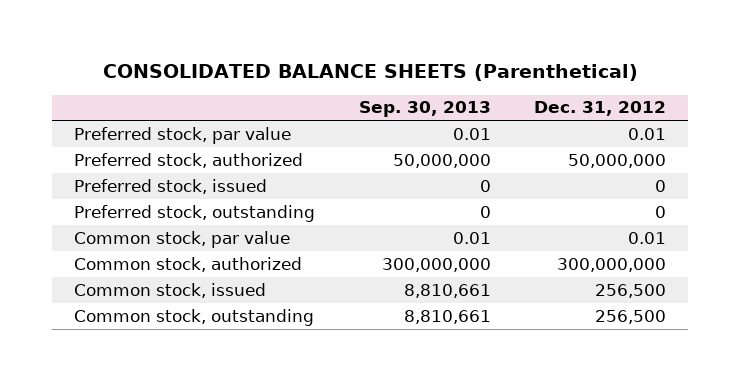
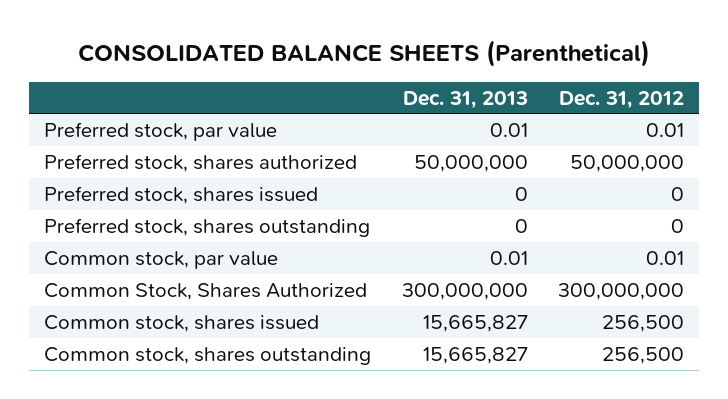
[358,101,491,118] Sep. 30, 2013 -> none
none -> [402,90,528,109] Dec. 31, 2013
[74,152,304,168] Preferred stock, authorized -> [43,153,357,172] Preferred stock, shares authorized
[74,178,268,194] Preferred stock, issued -> [43,185,318,204] Preferred stock, shares issued
[74,204,316,222] Preferred stock, outstanding -> [43,217,370,237] Preferred stock, shares outstanding
[74,256,303,272] Common stock, authorized -> [43,282,367,300] Common Stock, Shares Authorized
[74,282,267,298] Common stock, issued -> [43,314,319,332] Common stock, shares issued
[74,308,315,326] Common stock, outstanding -> [43,346,371,365] Common stock, shares outstanding

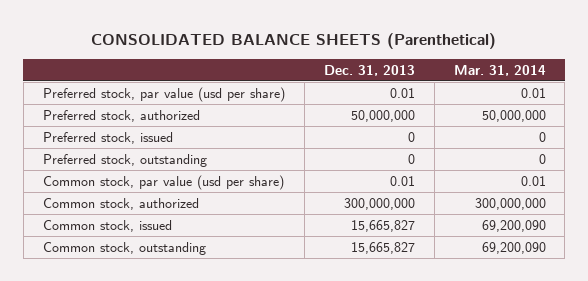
[559,90,685,109] Dec. 31, 2012 -> none
none -> [453,64,546,76] Mar. 31, 2014
[43,121,277,141] Preferred stock, par value -> [42,86,285,102] Preferred stock, par value (usd per share)
[43,153,357,172] Preferred stock, shares authorized -> [42,109,200,122] Preferred stock, authorized
[43,185,318,204] Preferred stock, shares issued -> [42,131,173,144] Preferred stock, issued
[43,217,370,237] Preferred stock, shares outstanding -> [42,153,207,167] Preferred stock, outstanding
[43,250,278,269] Common stock, par value -> [42,174,284,190] Common stock, par value (usd per share)
[43,282,367,300] Common Stock, Shares Authorized -> [42,197,199,210] Common stock, authorized
[43,314,319,332] Common stock, shares issued -> [42,219,172,232] Common stock, issued
[43,346,371,365] Common stock, shares outstanding -> [42,241,206,255] Common stock, outstanding

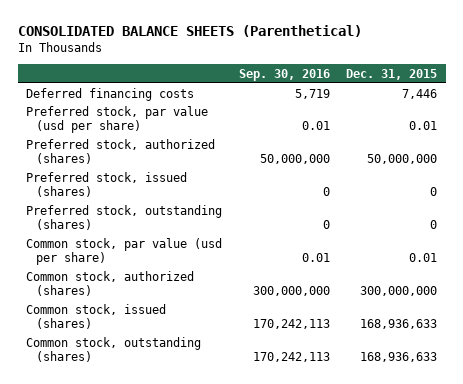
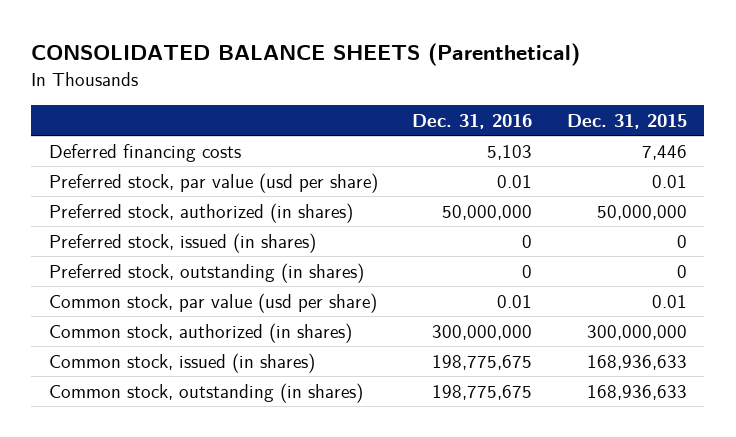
[238,68,330,81] Sep. 30, 2016 -> none
none -> [412,113,533,129] Dec. 31, 2016
[25,138,215,165] Preferred stock, authorized (shares) -> [48,202,353,223] Preferred stock, authorized (in shares)
[25,171,187,198] Preferred stock, issued (shares) -> [48,232,316,253] Preferred stock, issued (in shares)
[25,204,222,231] Preferred stock, outstanding (shares) -> [48,262,364,283] Preferred stock, outstanding (in shares)
[25,270,194,297] Common stock, authorized (shares) -> [48,322,352,343] Common stock, authorized (in shares)
[25,303,166,330] Common stock, issued (shares) -> [48,352,315,373] Common stock, issued (in shares)
[25,336,201,363] Common stock, outstanding (shares) -> [48,382,363,403] Common stock, outstanding (in shares)

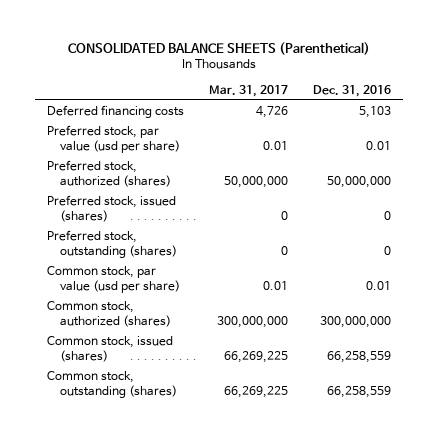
[567,113,688,129] Dec. 31, 2015 -> none
none -> [209,84,289,97] Mar. 31, 2017
[48,202,353,223] Preferred stock, authorized (in shares) -> [47,160,172,187] Preferred stock, authorized (shares)
[48,232,316,253] Preferred stock, issued (in shares) -> [47,195,177,222] Preferred stock, issued (shares)
[48,262,364,283] Preferred stock, outstanding (in shares) -> [47,230,178,258] Preferred stock, outstanding (shares)
[48,322,352,343] Common stock, authorized (in shares) -> [47,301,172,327] Common stock, authorized (shares)
[48,352,315,373] Common stock, issued (in shares) -> [47,336,174,362] Common stock, issued (shares)
[432,354,533,370] 198,775,675 -> [326,350,391,363] 66,258,559
[48,382,363,403] Common stock, outstanding (in shares) -> [47,371,178,398] Common stock, outstanding (shares)
[432,384,533,400] 198,775,675 -> [326,385,391,398] 66,258,559

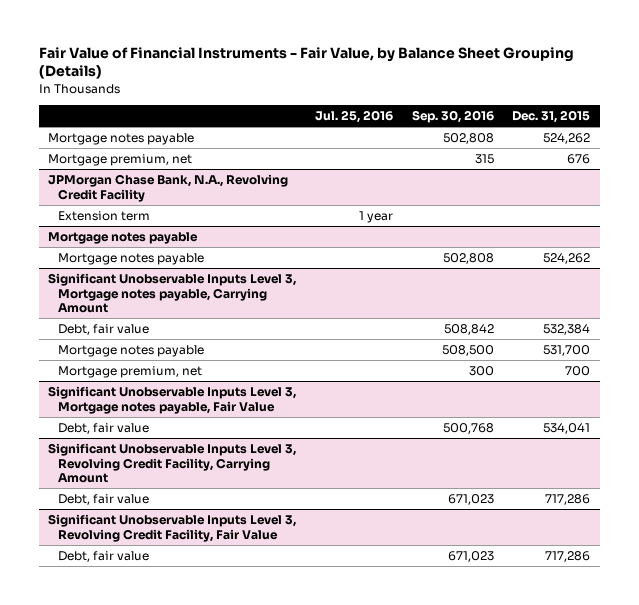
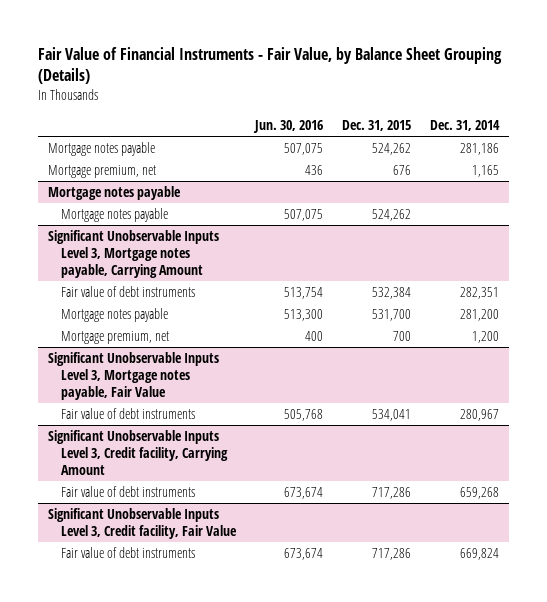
[315,109,394,123] Jul. 25, 2016 -> none
[411,109,494,123] Sep. 30, 2016 -> none
none -> [252,120,323,134] Jun. 30, 2016
none -> [430,120,501,132] Dec. 31, 2014
[48,174,289,202] JPMorgan Chase Bank, N.A., Revolving Credit Facility -> none
[58,211,151,222] Extension term -> none
[58,324,150,336] Debt, fair value -> [60,286,195,298] Fair value of debt instruments
[58,423,150,435] Debt, fair value -> [60,408,195,420] Fair value of debt instruments
[48,443,297,484] Significant Unobservable Inputs Level 3, Revolving Credit Facility, Carrying Amount -> [47,430,228,475] Significant Unobservable Inputs Level 3, Credit facility, Carrying Amount
[58,494,150,506] Debt, fair value -> [60,486,195,498] Fair value of debt instruments
[48,514,297,542] Significant Unobservable Inputs Level 3, Revolving Credit Facility, Fair Value -> [47,508,237,539] Significant Unobservable Inputs Level 3, Credit facility, Fair Value
[58,551,150,563] Debt, fair value -> [60,547,195,559] Fair value of debt instruments

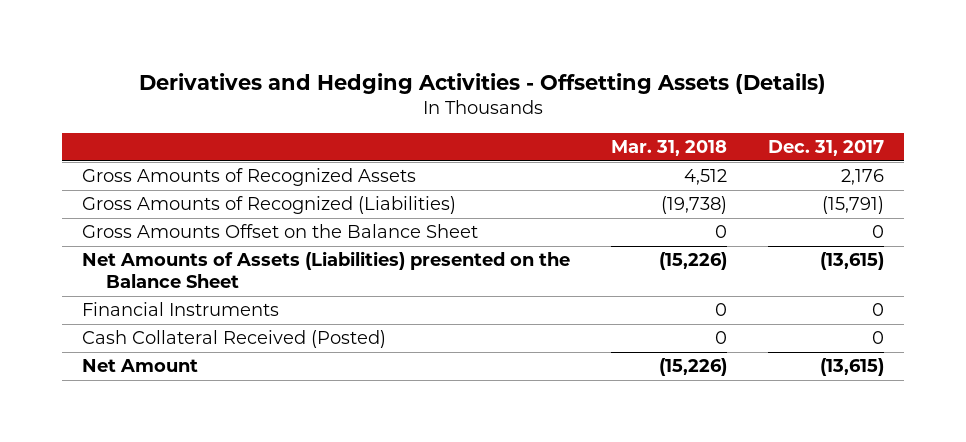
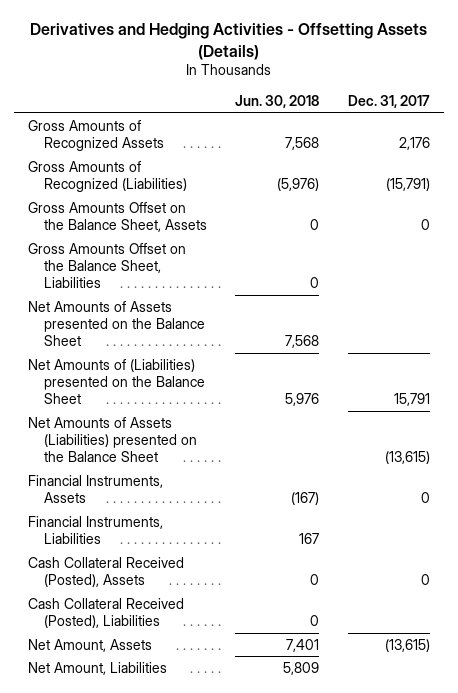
[610,139,727,156] Mar. 31, 2018 -> none
none -> [235,95,320,109] Jun. 30, 2018
[82,224,479,239] Gross Amounts Offset on the Balance Sheet -> [27,201,207,233] Gross Amounts Offset on the Balance Sheet, Assets
none -> [27,242,186,289] Gross Amounts Offset on the Balance Sheet, Liabilities
none -> [27,300,205,347] Net Amounts of Assets presented on the Balance Sheet
none -> [27,358,205,405] Net Amounts of (Liabilities) presented on the Balance Sheet
[82,302,280,317] Financial Instruments -> [27,474,163,504] Financial Instruments, Assets
none -> [27,515,163,545] Financial Instruments, Liabilities
[82,330,387,349] Cash Collateral Received (Posted) -> [27,556,184,588] Cash Collateral Received (Posted), Assets
none -> [27,597,184,629] Cash Collateral Received (Posted), Liabilities
[82,359,199,373] Net Amount -> [27,638,152,652] Net Amount, Assets
none -> [27,661,167,675] Net Amount, Liabilities

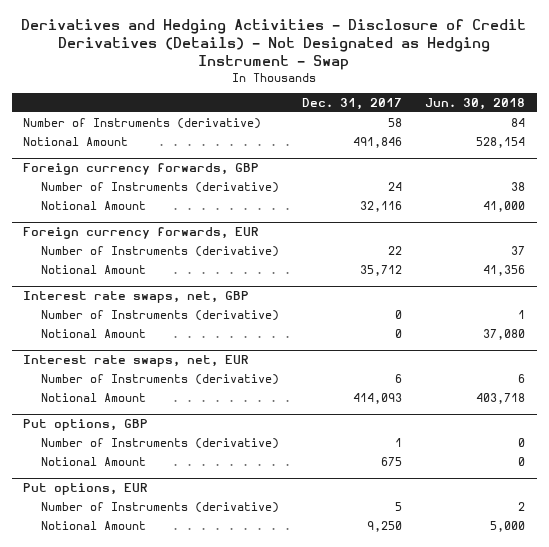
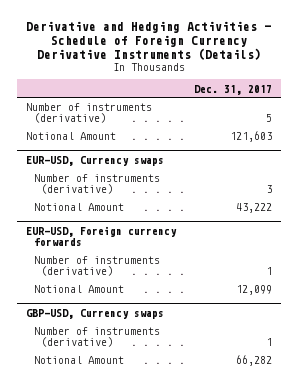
[21,18,527,70] Derivatives and Hedging Activities - Disclosure of Credit Derivatives (Details) - Not Designated as Hedging Instrument - Swap -> [26,21,272,60] Derivative and Hedging Activities - Schedule of Foreign Currency Derivative Instruments (Details)
[425,97,526,110] Jun. 30, 2018 -> none
[23,162,260,175] Foreign currency forwards, GBP -> none
[23,290,250,303] Interest rate swaps, net, GBP -> none
[23,354,250,367] Interest rate swaps, net, EUR -> none
[40,373,279,385] Number of Instruments (derivative) -> none
[40,392,146,402] Notional Amount -> none
[23,418,149,431] Put options, GBP -> none
[40,437,279,449] Number of Instruments (derivative) -> none
[40,456,146,466] Notional Amount -> none
[23,482,149,495] Put options, EUR -> none
[40,501,279,513] Number of Instruments (derivative) -> none
[40,520,146,530] Notional Amount -> none
[23,117,262,129] Number of Instruments (derivative) -> [26,103,153,124] Number of instruments (derivative)
[388,117,403,127] 58 -> [266,114,273,123] 5
[353,136,403,148] 491,846 -> [230,131,273,143] 121,603
none -> [26,155,165,166] EUR-USD, Currency swaps
[40,181,279,193] Number of Instruments (derivative) -> [33,174,160,195] Number of instruments (derivative)
[388,181,403,191] 24 -> [266,185,273,194] 3
[360,200,403,212] 32,116 -> [236,203,273,214] 43,222
[23,226,260,239] Foreign currency forwards, EUR -> [26,225,178,246] EUR-USD, Foreign currency forwards
[40,245,279,257] Number of Instruments (derivative) -> [33,256,160,277] Number of instruments (derivative)
[388,245,403,255] 22 -> [266,267,273,276] 1
[360,264,403,276] 35,712 -> [236,285,273,296] 12,099
none -> [26,308,165,319] GBP-USD, Currency swaps
[40,309,279,321] Number of Instruments (derivative) -> [33,327,160,348] Number of instruments (derivative)
[395,309,403,319] 0 -> [266,338,273,347] 1
[395,328,403,338] 0 -> [236,355,273,367] 66,282

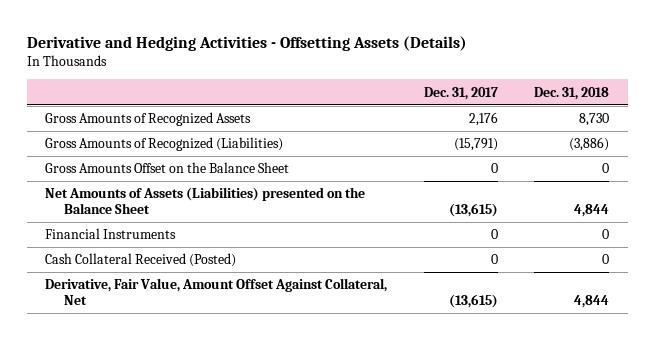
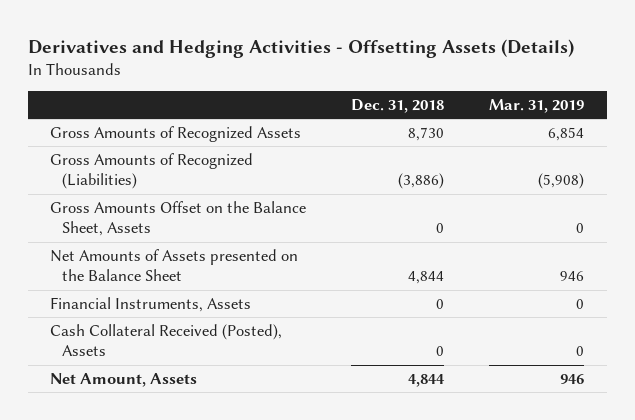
[26,35,467,51] Derivative and Hedging Activities - Offsetting Assets (Details) -> [27,39,574,59] Derivatives and Hedging Activities - Offsetting Assets (Details)
[423,86,498,100] Dec. 31, 2017 -> none
none -> [489,99,585,114] Mar. 31, 2019
[45,162,290,174] Gross Amounts Offset on the Balance Sheet -> [50,200,307,237] Gross Amounts Offset on the Balance Sheet, Assets
[45,187,366,215] Net Amounts of Assets (Liabilities) presented on the Balance Sheet -> [50,248,299,282] Net Amounts of Assets presented on the Balance Sheet
[45,228,177,240] Financial Instruments -> [50,296,252,312] Financial Instruments, Assets
[45,253,237,268] Cash Collateral Received (Posted) -> [50,323,283,357] Cash Collateral Received (Posted), Assets
[45,278,388,306] Derivative, Fair Value, Amount Offset Against Collateral, Net -> [50,372,198,387] Net Amount, Assets

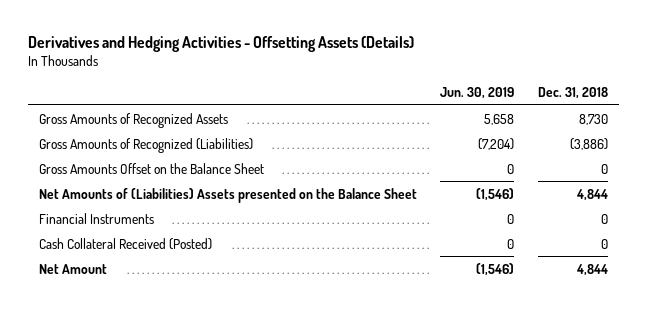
[489,99,585,114] Mar. 31, 2019 -> none
none -> [440,87,515,100] Jun. 30, 2019
[50,200,307,237] Gross Amounts Offset on the Balance Sheet, Assets -> [39,162,265,174] Gross Amounts Offset on the Balance Sheet
[50,248,299,282] Net Amounts of Assets presented on the Balance Sheet -> [39,187,418,203] Net Amounts of (Liabilities) Assets presented on the Balance Sheet
[50,296,252,312] Financial Instruments, Assets -> [39,212,155,224] Financial Instruments
[50,323,283,357] Cash Collateral Received (Posted), Assets -> [39,237,213,250] Cash Collateral Received (Posted)
[50,372,198,387] Net Amount, Assets -> [39,263,108,274] Net Amount

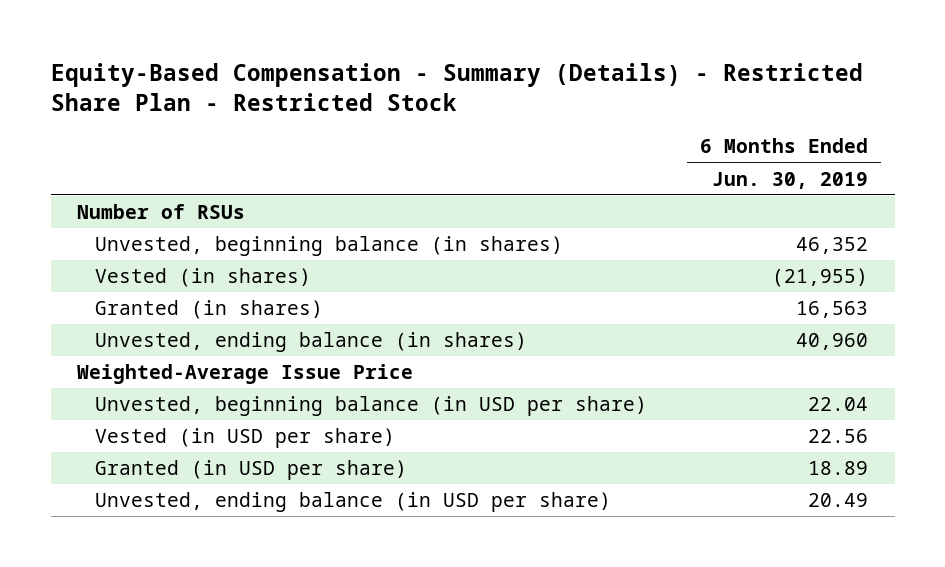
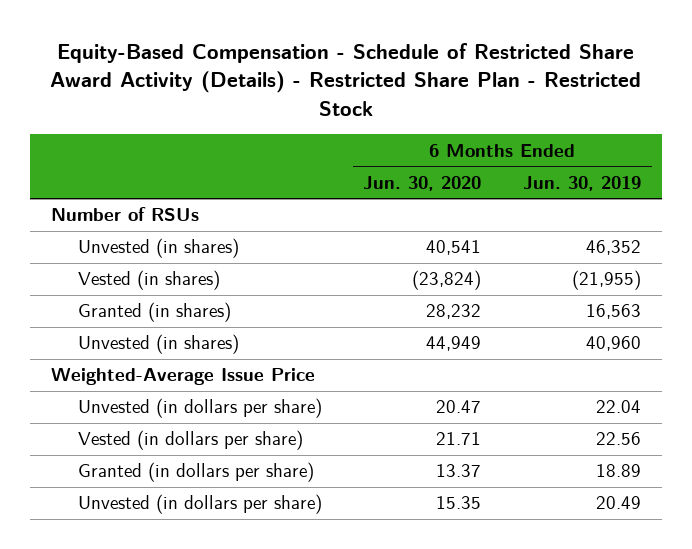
[50,62,863,112] Equity-Based Compensation - Summary (Details) - Restricted Share Plan - Restricted Stock -> [50,42,642,117] Equity-Based Compensation - Schedule of Restricted Share Award Activity (Details) - Restricted Share Plan - Restricted Stock
none -> [363,175,482,191] Jun. 30, 2020
[95,236,564,257] Unvested, beginning balance (in shares) -> [77,238,239,259] Unvested (in shares)
[95,332,528,353] Unvested, ending balance (in shares) -> [77,334,239,355] Unvested (in shares)
[95,396,648,417] Unvested, beginning balance (in USD per share) -> [77,398,322,419] Unvested (in dollars per share)
[95,428,396,449] Vested (in USD per share) -> [77,430,303,451] Vested (in dollars per share)
[95,460,408,481] Granted (in USD per share) -> [77,462,314,483] Granted (in dollars per share)
[95,492,612,513] Unvested, ending balance (in USD per share) -> [77,494,322,515] Unvested (in dollars per share)

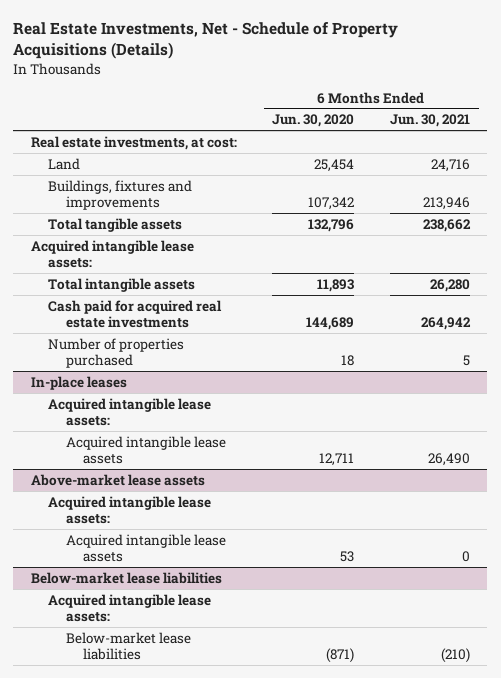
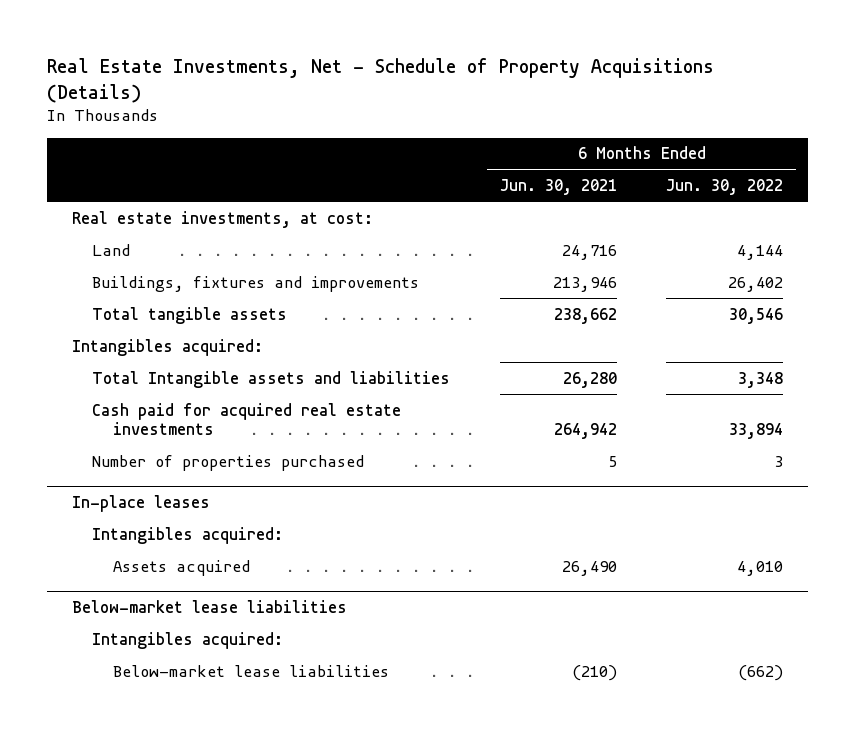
[272,114,355,128] Jun. 30, 2020 -> none
none -> [666,179,784,196] Jun. 30, 2022
[31,239,195,268] Acquired intangible lease assets: -> none
none -> [71,338,263,356] Intangibles acquired:
[48,277,196,292] Total intangible assets -> [92,370,451,388] Total Intangible assets and liabilities
[48,397,212,426] Acquired intangible lease assets: -> none
[31,473,206,486] Above-market lease assets -> none
[48,495,212,524] Acquired intangible lease assets: -> none
[65,533,226,562] Acquired intangible lease assets -> none
none -> [92,526,284,544] Intangibles acquired:
[65,435,226,464] Acquired intangible lease assets -> [112,559,250,576] Assets acquired
[48,593,212,622] Acquired intangible lease assets: -> none
none -> [92,631,284,649] Intangibles acquired:

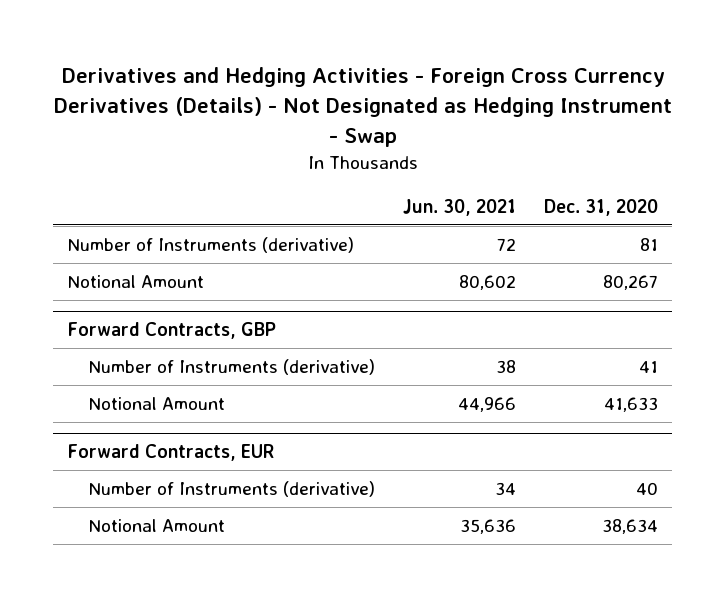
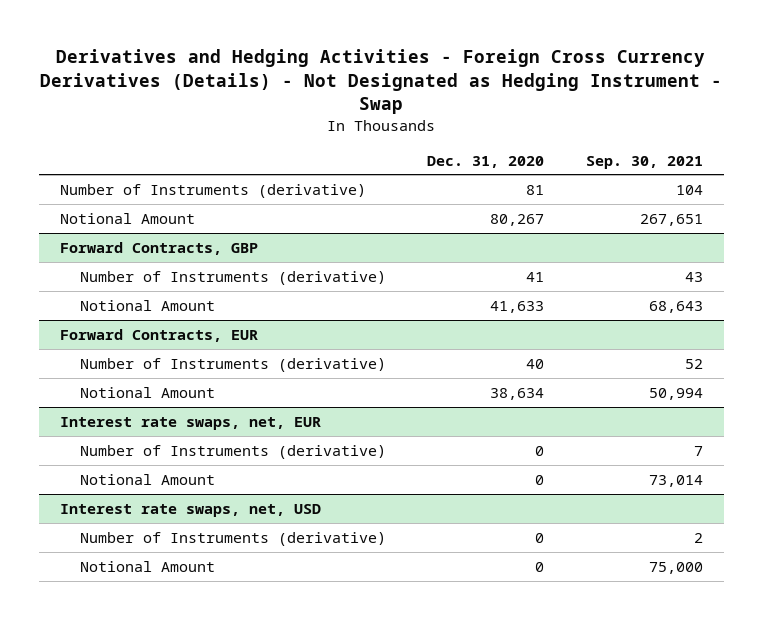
[403,198,517,216] Jun. 30, 2021 -> none
none -> [585,155,703,169] Sep. 30, 2021
none -> [59,416,321,430] Interest rate swaps, net, EUR
none -> [80,444,387,459] Number of Instruments (derivative)
none -> [80,473,216,485] Notional Amount
none -> [59,503,321,517] Interest rate swaps, net, USD
none -> [80,531,387,546] Number of Instruments (derivative)
none -> [80,560,216,572] Notional Amount

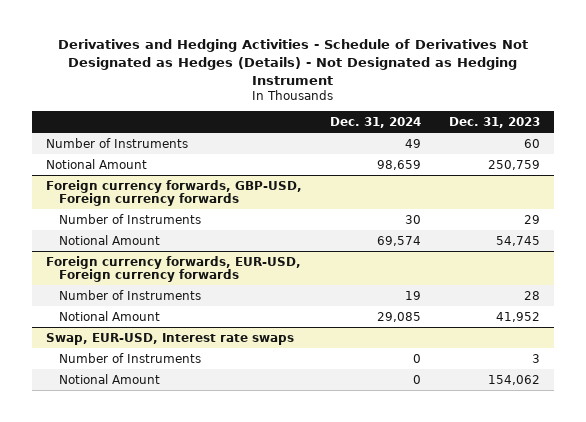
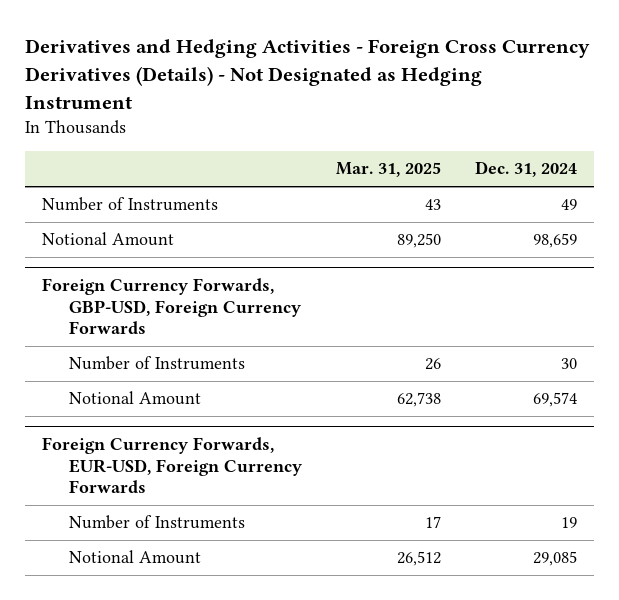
[58,39,529,85] Derivatives and Hedging Activities - Schedule of Derivatives Not Designated as Hedges (Details) - Not Designated as Hedging Instrument -> [25,39,591,109] Derivatives and Hedging Activities - Foreign Cross Currency Derivatives (Details) - Not Designated as Hedging Instrument
[449,116,541,128] Dec. 31, 2023 -> none
none -> [336,162,442,178] Mar. 31, 2025
[45,179,302,206] Foreign currency forwards, GBP-USD, Foreign currency forwards -> [42,278,302,335] Foreign Currency Forwards, GBP-USD, Foreign Currency Forwards
[45,255,301,282] Foreign currency forwards, EUR-USD, Foreign currency forwards -> [42,437,303,494] Foreign Currency Forwards, EUR-USD, Foreign Currency Forwards
[45,332,294,345] Swap, EUR-USD, Interest rate swaps -> none
[59,352,202,363] Number of Instruments -> none
[59,373,161,384] Notional Amount -> none

